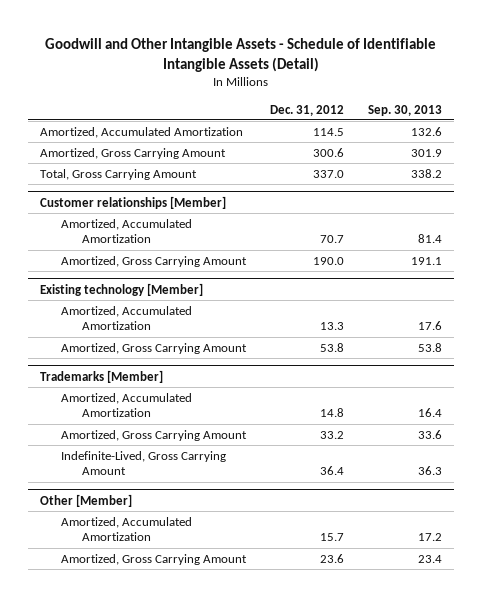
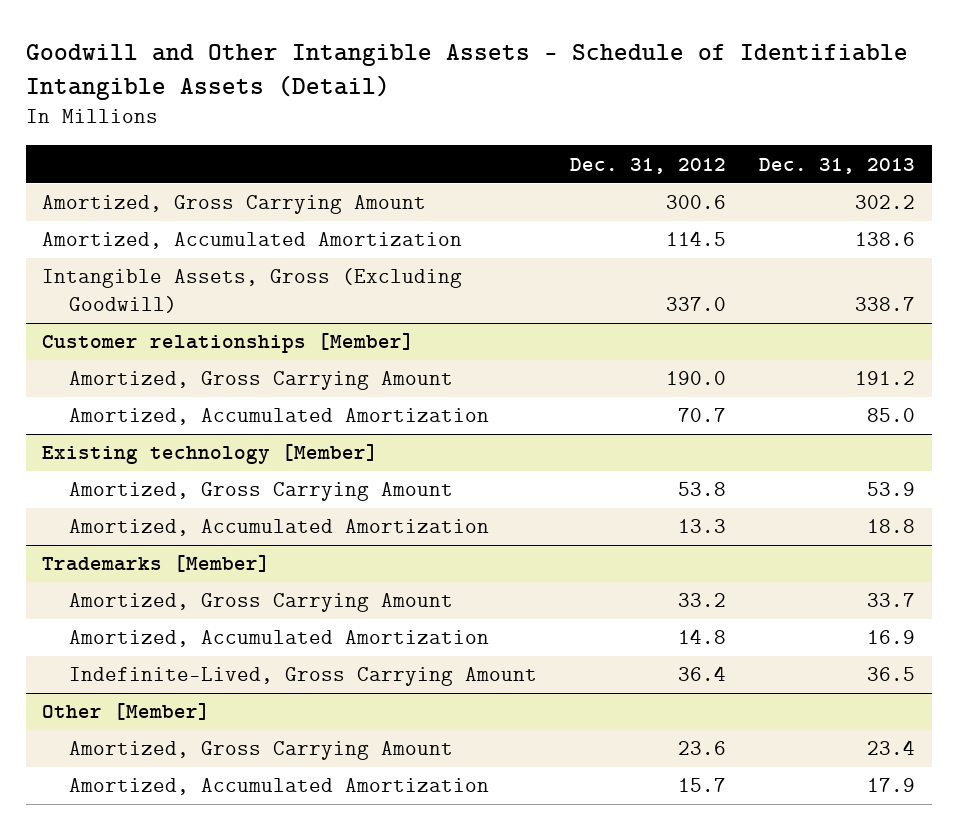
[367,104,442,116] Sep. 30, 2013 -> none
none -> [759,157,916,174] Dec. 31, 2013
[40,126,244,138] Amortized, Accumulated Amortization -> [42,232,463,250] Amortized, Accumulated Amortization
[40,168,198,180] Total, Gross Carrying Amount -> [42,268,463,313] Intangible Assets, Gross (Excluding Goodwill)
[61,218,193,244] Amortized, Accumulated Amortization -> [69,408,490,426] Amortized, Accumulated Amortization
[61,305,193,331] Amortized, Accumulated Amortization -> [69,519,490,537] Amortized, Accumulated Amortization
[61,392,193,418] Amortized, Accumulated Amortization -> [69,630,490,648] Amortized, Accumulated Amortization
[61,516,193,542] Amortized, Accumulated Amortization -> [69,778,490,796] Amortized, Accumulated Amortization

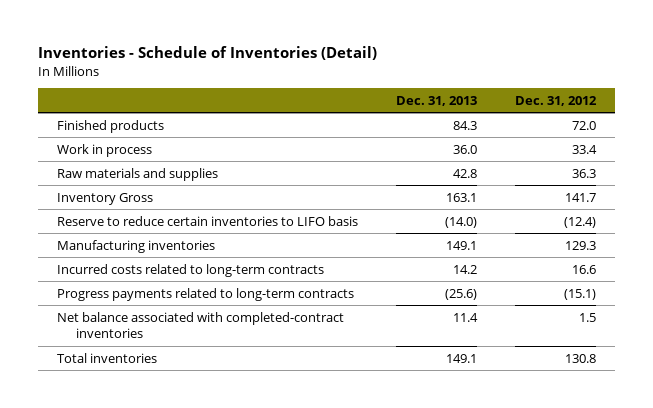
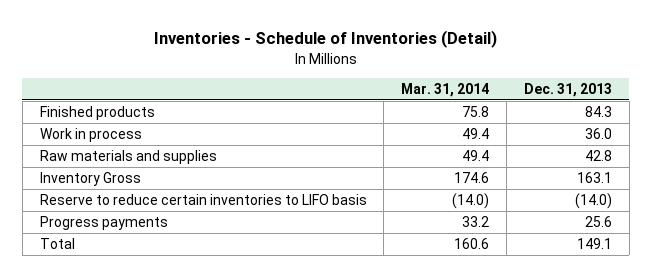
[514,95,597,106] Dec. 31, 2012 -> none
none -> [401,82,490,97] Mar. 31, 2014
[57,239,216,253] Manufacturing inventories -> none
[57,263,325,277] Incurred costs related to long-term contracts -> none
[57,311,345,339] Net balance associated with completed-contract inventories -> none
[57,287,355,301] Progress payments related to long-term contracts -> [39,215,168,230] Progress payments
[445,288,478,300] (25.6) -> [584,215,612,227] 25.6
[57,352,158,363] Total inventories -> [39,237,75,249] Total

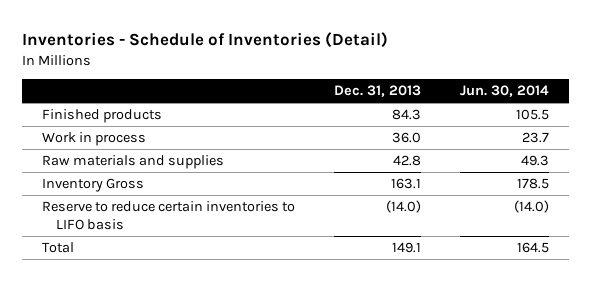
[401,82,490,97] Mar. 31, 2014 -> none
none -> [460,85,550,98] Jun. 30, 2014
[39,215,168,230] Progress payments -> none

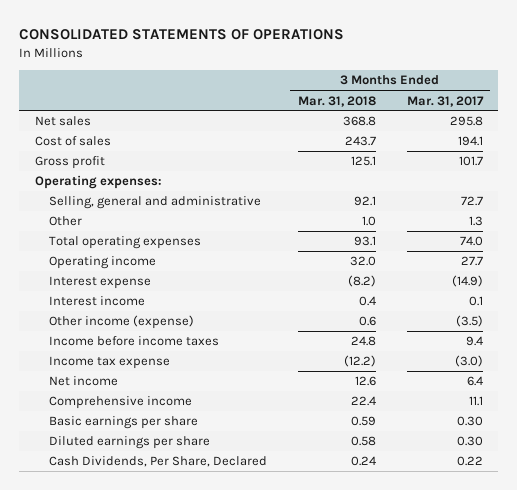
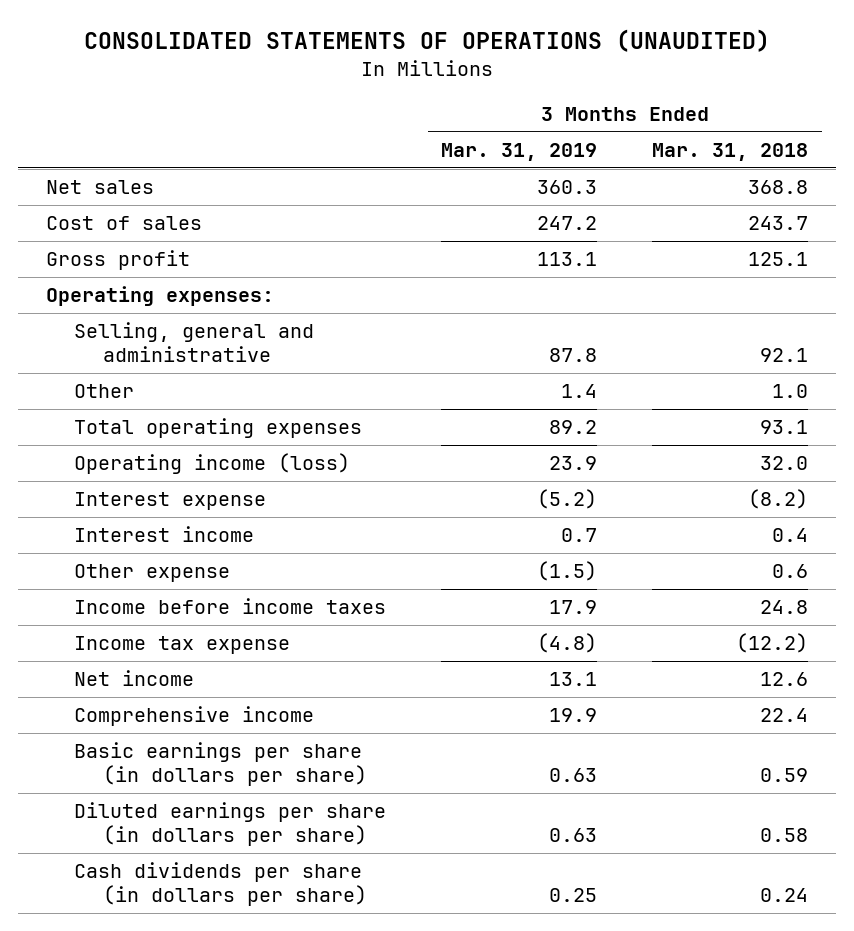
[19,29,345,41] CONSOLIDATED STATEMENTS OF OPERATIONS -> [84,29,771,53] CONSOLIDATED STATEMENTS OF OPERATIONS (UNAUDITED)
[406,95,484,107] Mar. 31, 2017 -> none
none -> [441,143,598,162] Mar. 31, 2019
[48,256,156,270] Operating income -> [74,453,351,475] Operating income (loss)
[48,315,194,330] Other income (expense) -> [74,564,231,583] Other expense
[48,416,198,430] Basic earnings per share -> [74,742,367,787] Basic earnings per share (in dollars per share)
[48,436,210,450] Diluted earnings per share -> [74,802,387,847] Diluted earnings per share (in dollars per share)
[48,456,267,468] Cash Dividends, Per Share, Declared -> [74,862,367,907] Cash dividends per share (in dollars per share)

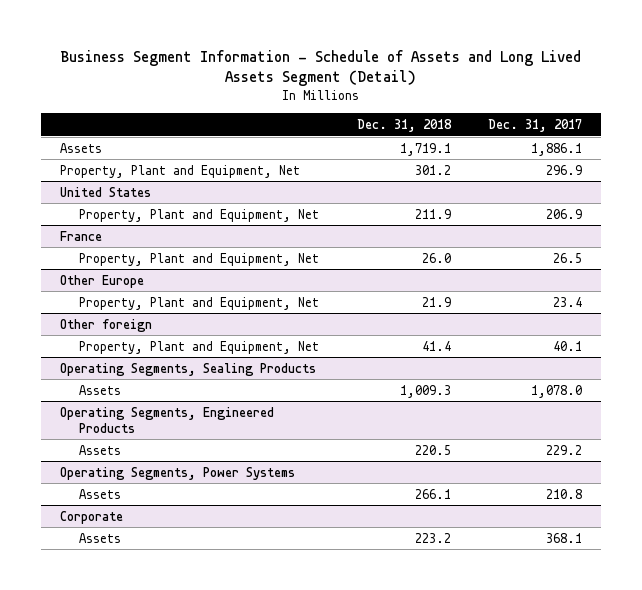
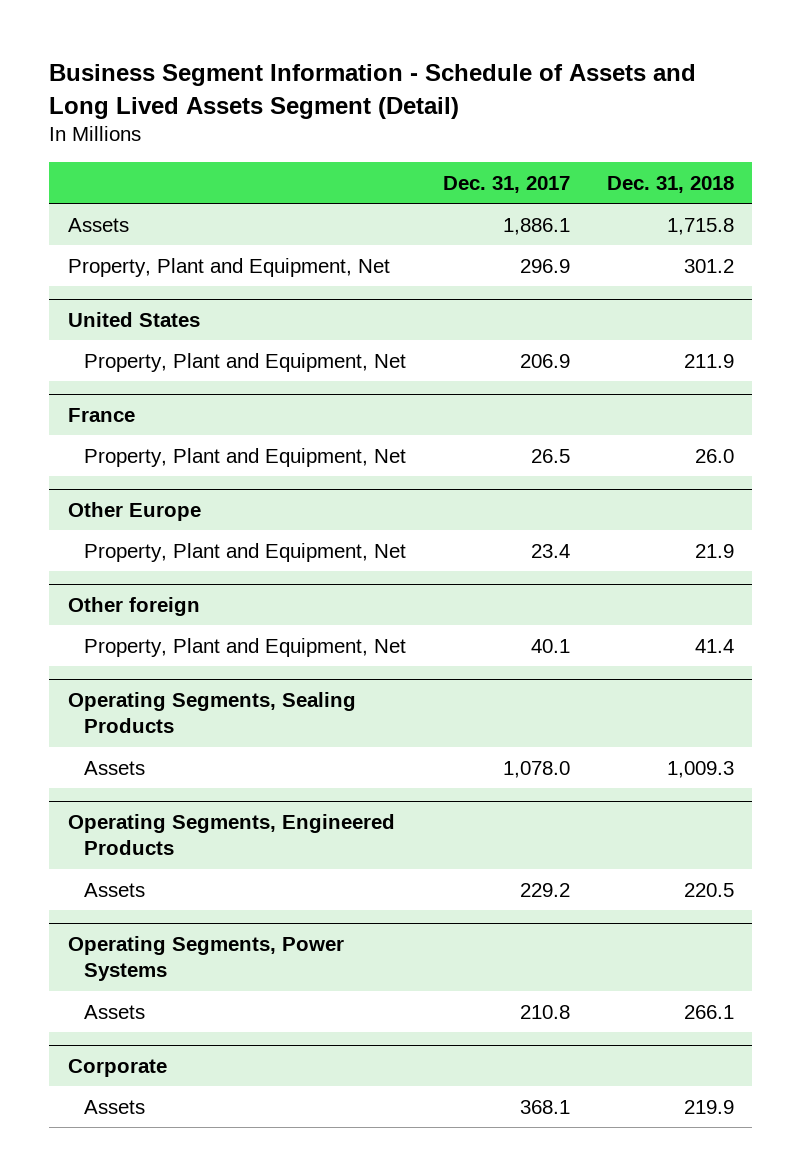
[399,142,451,156] 1,719.1 -> [666,217,734,235] 1,715.8
[414,532,451,543] 223.2 -> [683,1099,734,1114] 219.9

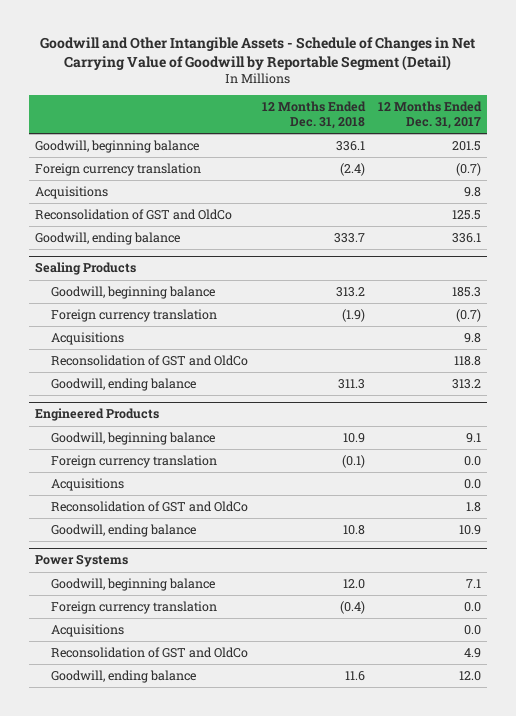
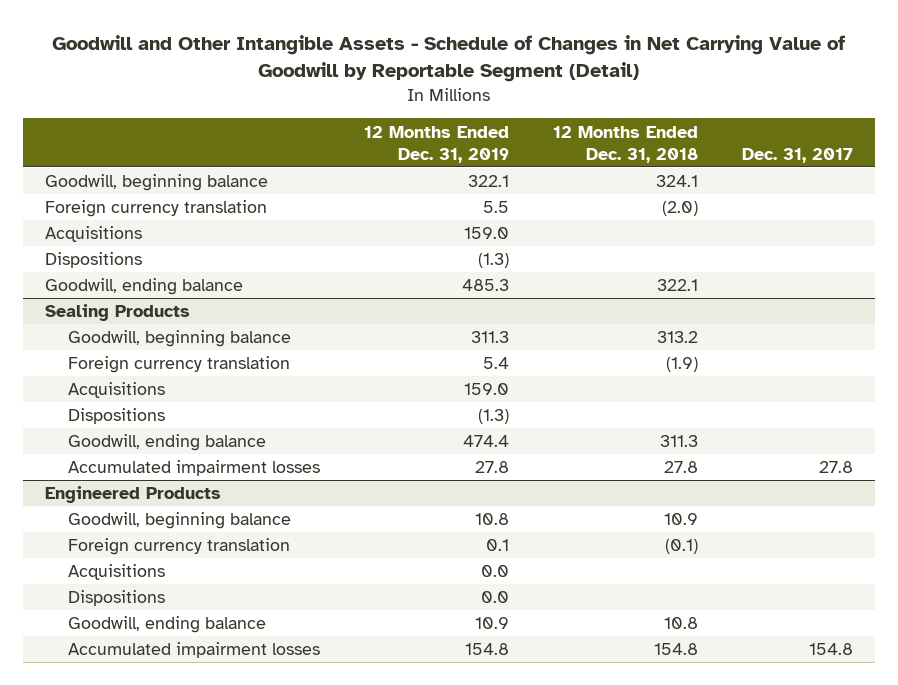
[377,101,482,130] 12 Months Ended Dec. 31, 2017 -> none
none -> [364,125,510,163] 12 Months Ended Dec. 31, 2019
none -> [742,147,854,163] Dec. 31, 2017
[335,140,365,151] 336.1 -> [656,175,699,188] 324.1
[339,162,365,176] (2.4) -> [662,201,699,217] (2.0)
[35,208,233,220] Reconsolidation of GST and OldCo -> none
none -> [45,252,143,269] Dispositions
[333,232,365,243] 333.7 -> [657,279,699,292] 322.1
[51,354,249,366] Reconsolidation of GST and OldCo -> none
none -> [67,408,165,425] Dispositions
none -> [67,460,320,477] Accumulated impairment losses
[51,500,249,512] Reconsolidation of GST and OldCo -> none
none -> [67,590,165,607] Dispositions
[35,554,129,568] Power Systems -> none
[51,577,216,591] Goodwill, beginning balance -> none
[51,600,218,614] Foreign currency translation -> none
[51,623,125,637] Acquisitions -> none
[51,646,249,658] Reconsolidation of GST and OldCo -> none
[51,669,197,683] Goodwill, ending balance -> none
none -> [67,642,320,659] Accumulated impairment losses

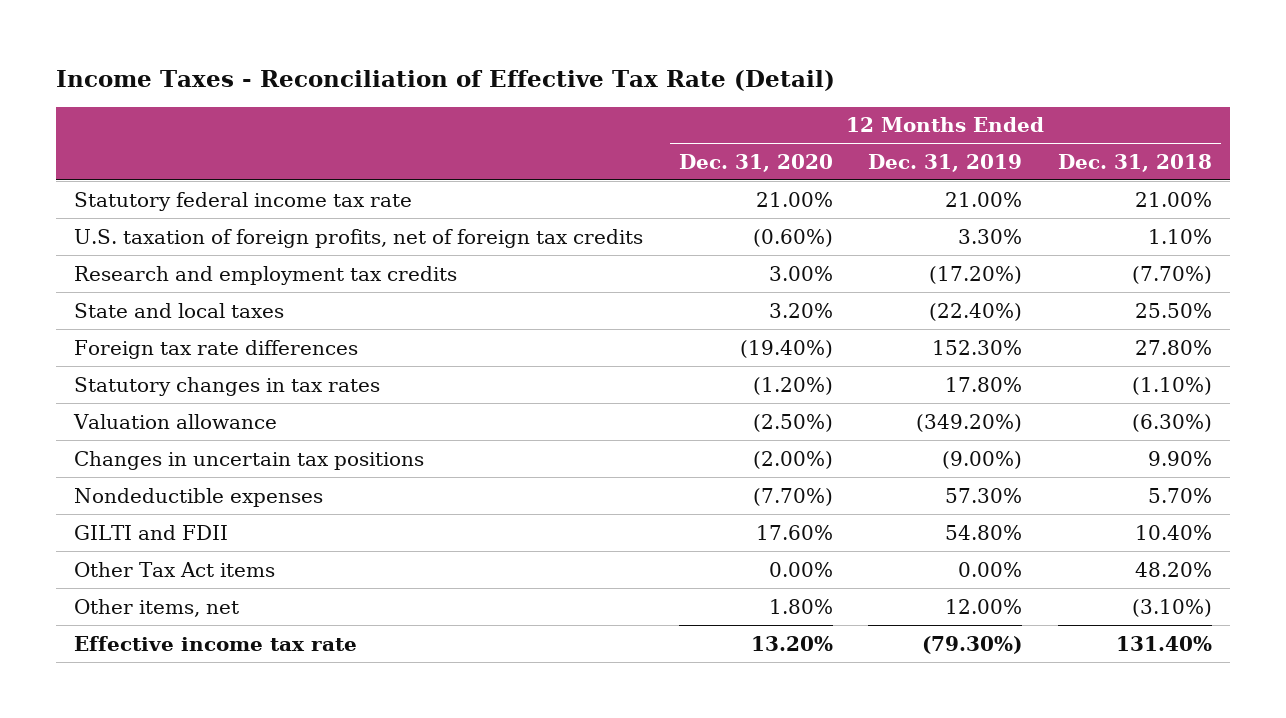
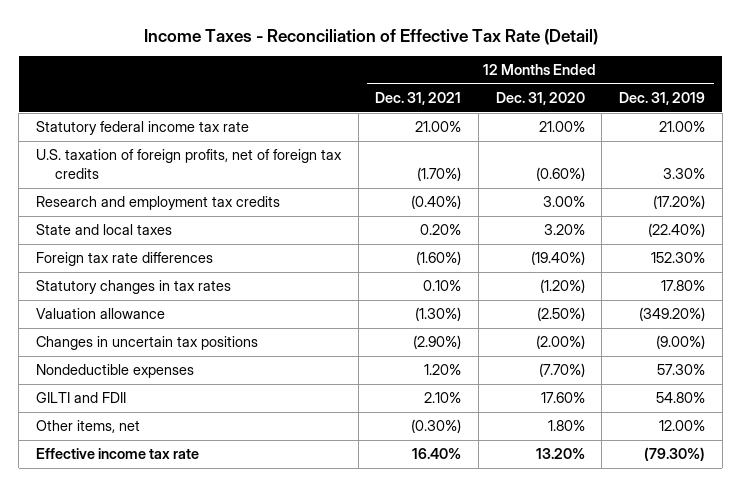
[1057,153,1212,172] Dec. 31, 2018 -> none
none -> [375,92,462,106] Dec. 31, 2021
[73,561,275,577] Other Tax Act items -> none

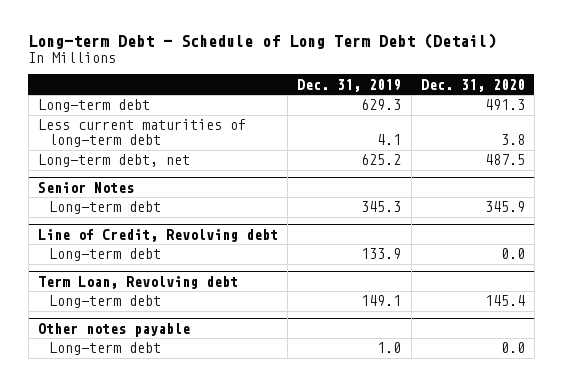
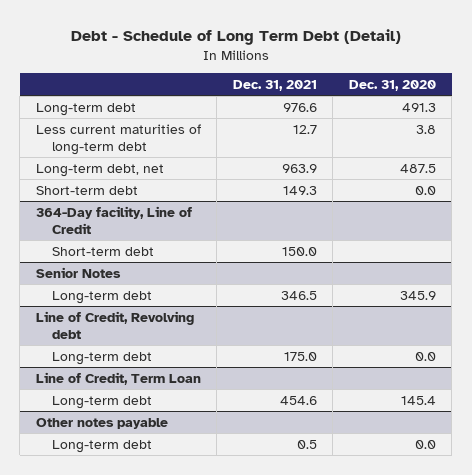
[28,32,497,49] Long-term Debt - Schedule of Long Term Debt (Detail) -> [70,29,401,46] Debt - Schedule of Long Term Debt (Detail)
[297,78,402,92] Dec. 31, 2019 -> none
none -> [232,80,317,92] Dec. 31, 2021
none -> [35,185,138,195] Short-term debt
none -> [35,205,192,234] 364-Day facility, Line of Credit
none -> [51,246,154,256] Short-term debt
[38,275,239,289] Term Loan, Revolving debt -> none
none -> [35,371,201,385] Line of Credit, Term Loan

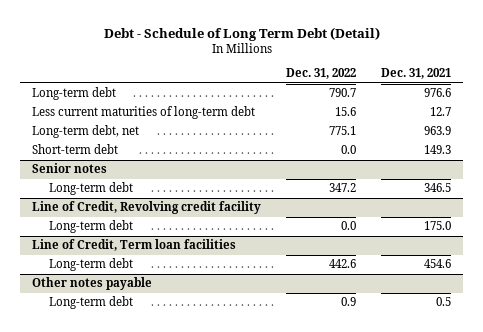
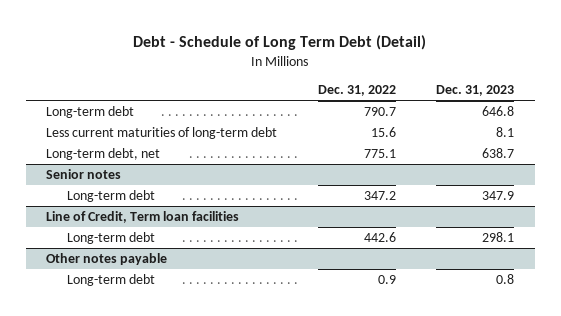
[380,68,451,80] Dec. 31, 2021 -> none
none -> [436,85,515,97] Dec. 31, 2023
[32,144,119,155] Short-term debt -> none
[32,201,262,215] Line of Credit, Revolving credit facility -> none
[49,220,134,234] Long-term debt -> none

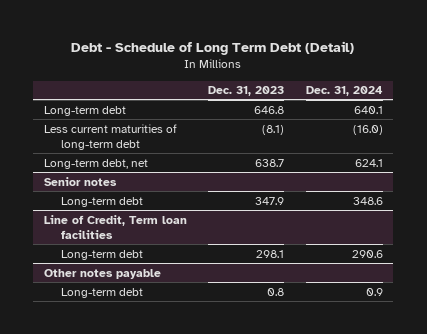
[317,85,396,97] Dec. 31, 2022 -> none
none -> [305,86,383,97] Dec. 31, 2024
[496,126,515,137] 8.1 -> [262,124,285,135] (8.1)

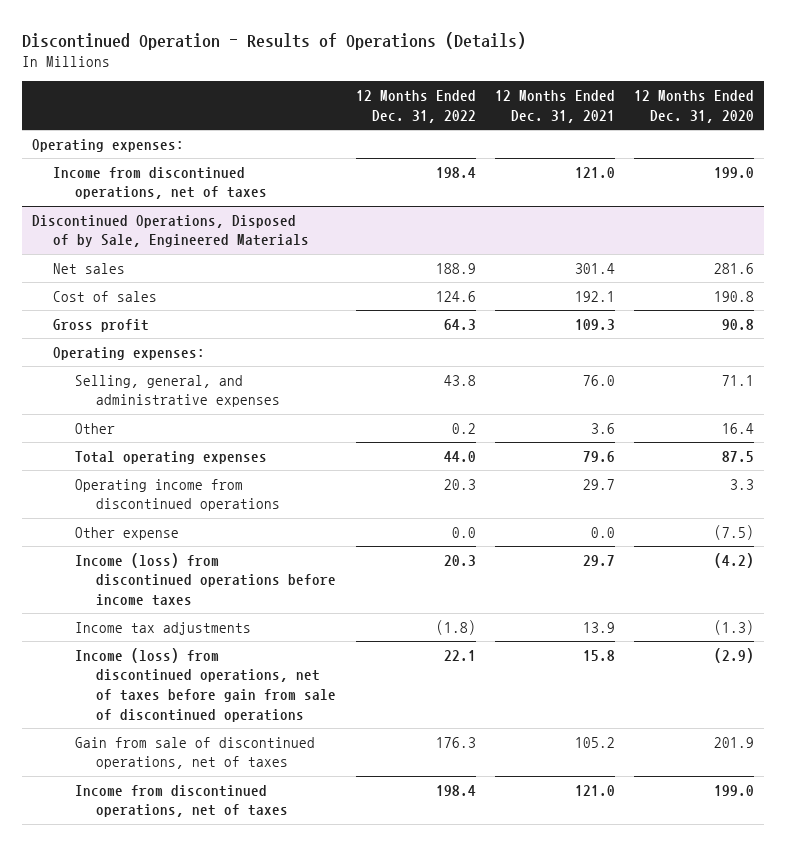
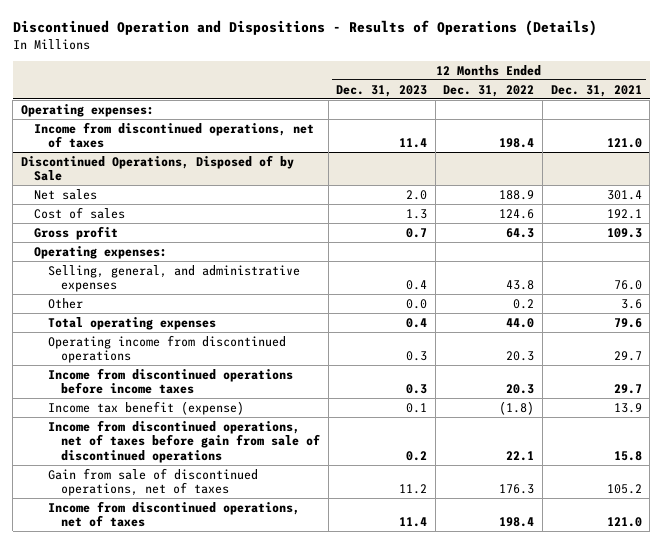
[22,31,527,50] Discontinued Operation - Results of Operations (Details) -> [12,19,597,36] Discontinued Operation and Dispositions - Results of Operations (Details)
[634,90,755,123] 12 Months Ended Dec. 31, 2020 -> none
none -> [336,84,428,97] Dec. 31, 2023
[31,214,310,248] Discontinued Operations, Disposed of by Sale, Engineered Materials -> [20,154,294,182] Discontinued Operations, Disposed of by Sale
[74,526,179,540] Other expense -> none
[74,552,337,607] Income (loss) from discontinued operations before income taxes -> [47,367,293,395] Income from discontinued operations before income taxes
[74,621,251,635] Income tax adjustments -> [47,400,244,415] Income tax benefit (expense)
[74,647,337,722] Income (loss) from discontinued operations, net of taxes before gain from sale of discontinued operations -> [47,419,320,463] Income from discontinued operations, net of taxes before gain from sale of discontinued operations

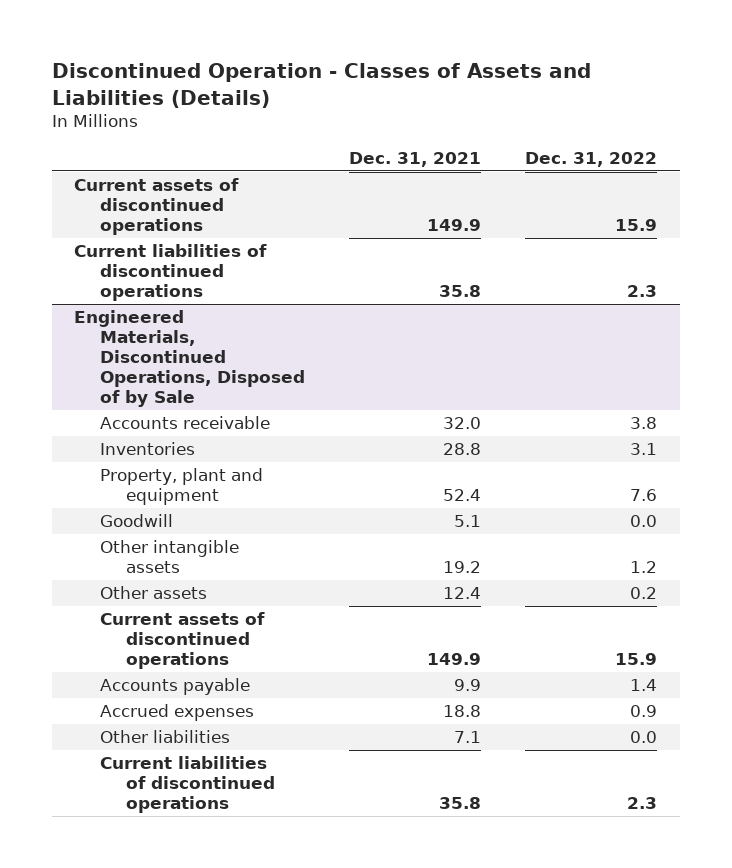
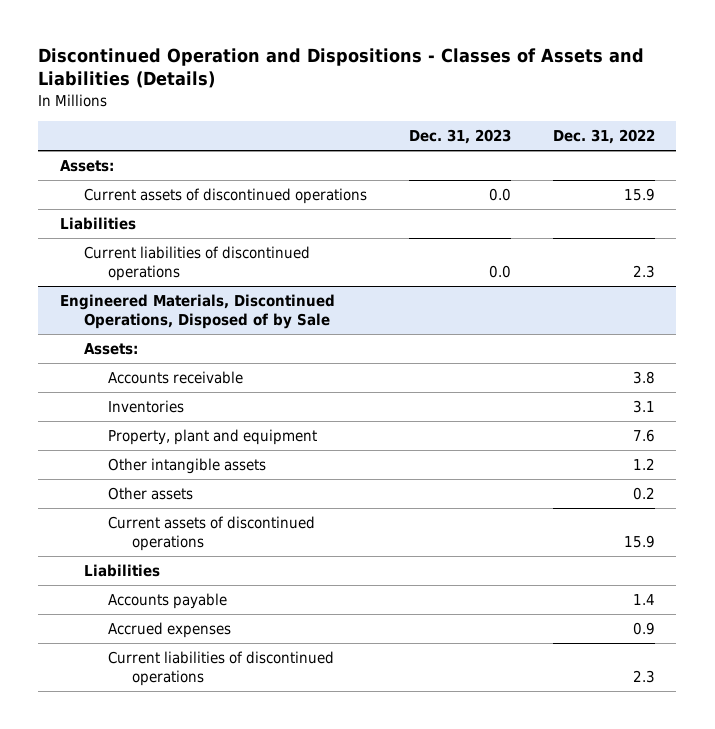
[51,63,591,108] Discontinued Operation - Classes of Assets and Liabilities (Details) -> [38,47,645,89] Discontinued Operation and Dispositions - Classes of Assets and Liabilities (Details)
[349,151,482,167] Dec. 31, 2021 -> none
none -> [408,129,511,145] Dec. 31, 2023
none -> [59,160,114,173] Assets:
none -> [59,217,136,231] Liabilities
none -> [83,343,138,356] Assets:
[100,514,174,528] Goodwill -> none
none -> [83,564,160,578] Liabilities
[100,730,231,744] Other liabilities -> none

